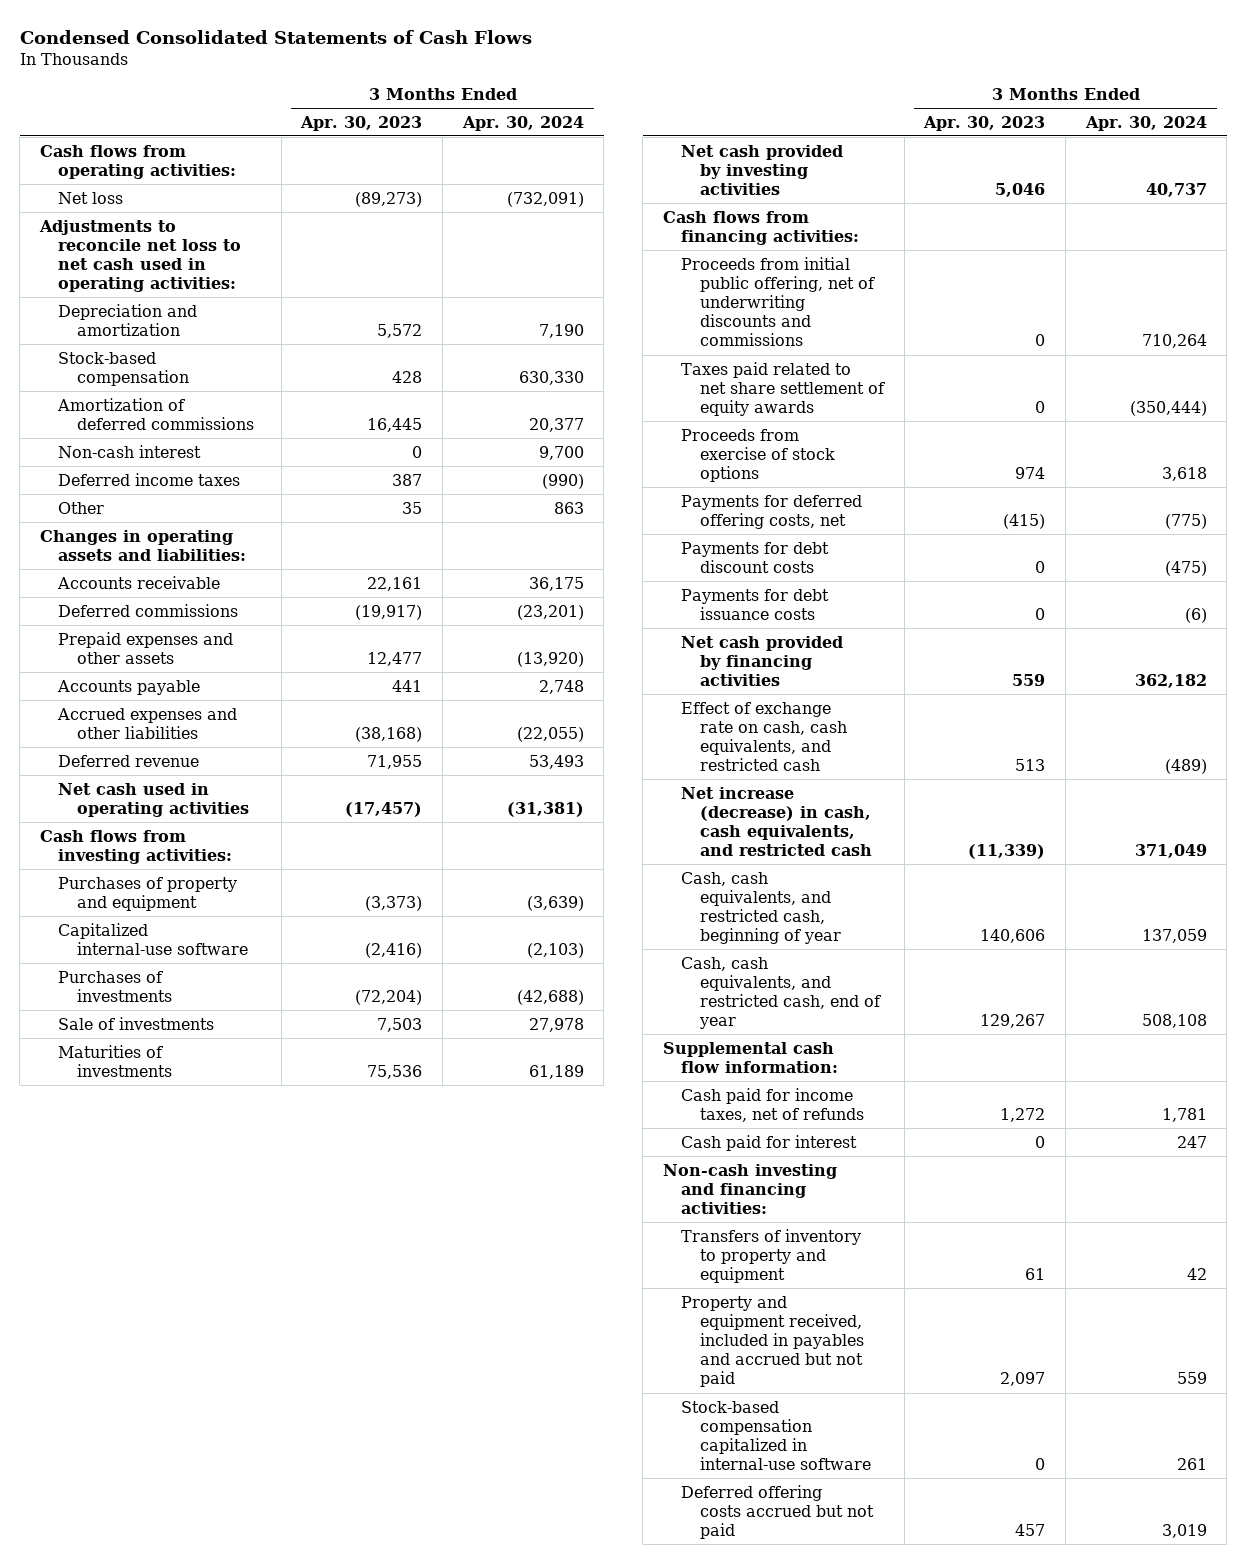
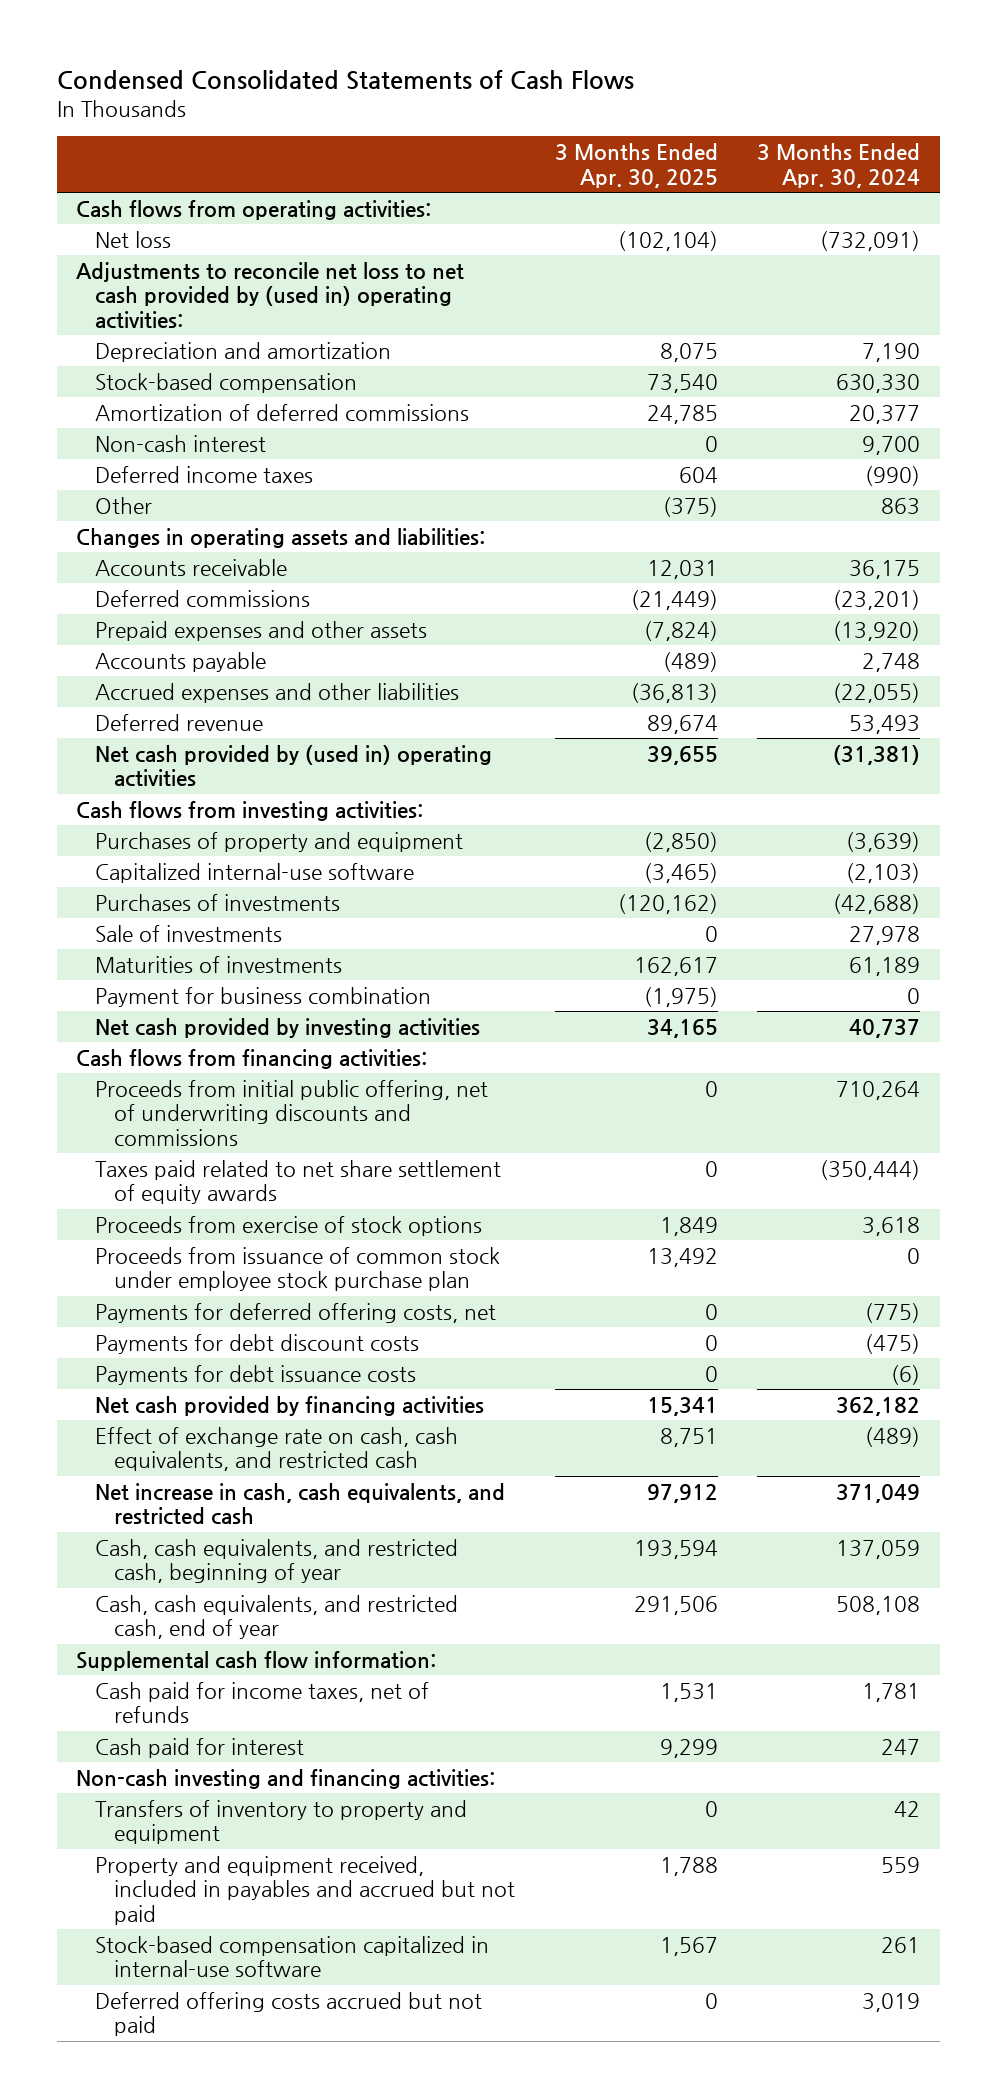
[300,115,423,131] Apr. 30, 2023 -> none
none -> [554,143,718,188] 3 Months Ended Apr. 30, 2025
[38,219,242,293] Adjustments to reconcile net loss to net cash used in operating activities: -> [76,261,465,329] Adjustments to reconcile net loss to net cash provided by (used in) operating activities:
[58,782,250,817] Net cash used in operating activities -> [95,744,493,788] Net cash provided by (used in) operating activities
none -> [95,986,432,1007] Payment for business combination
none -> [95,1246,501,1292] Proceeds from issuance of common stock under employee stock purchase plan
[681,786,873,857] Net increase (decrease) in cash, cash equivalents, and restricted cash -> [95,1482,506,1526] Net increase in cash, cash equivalents, and restricted cash

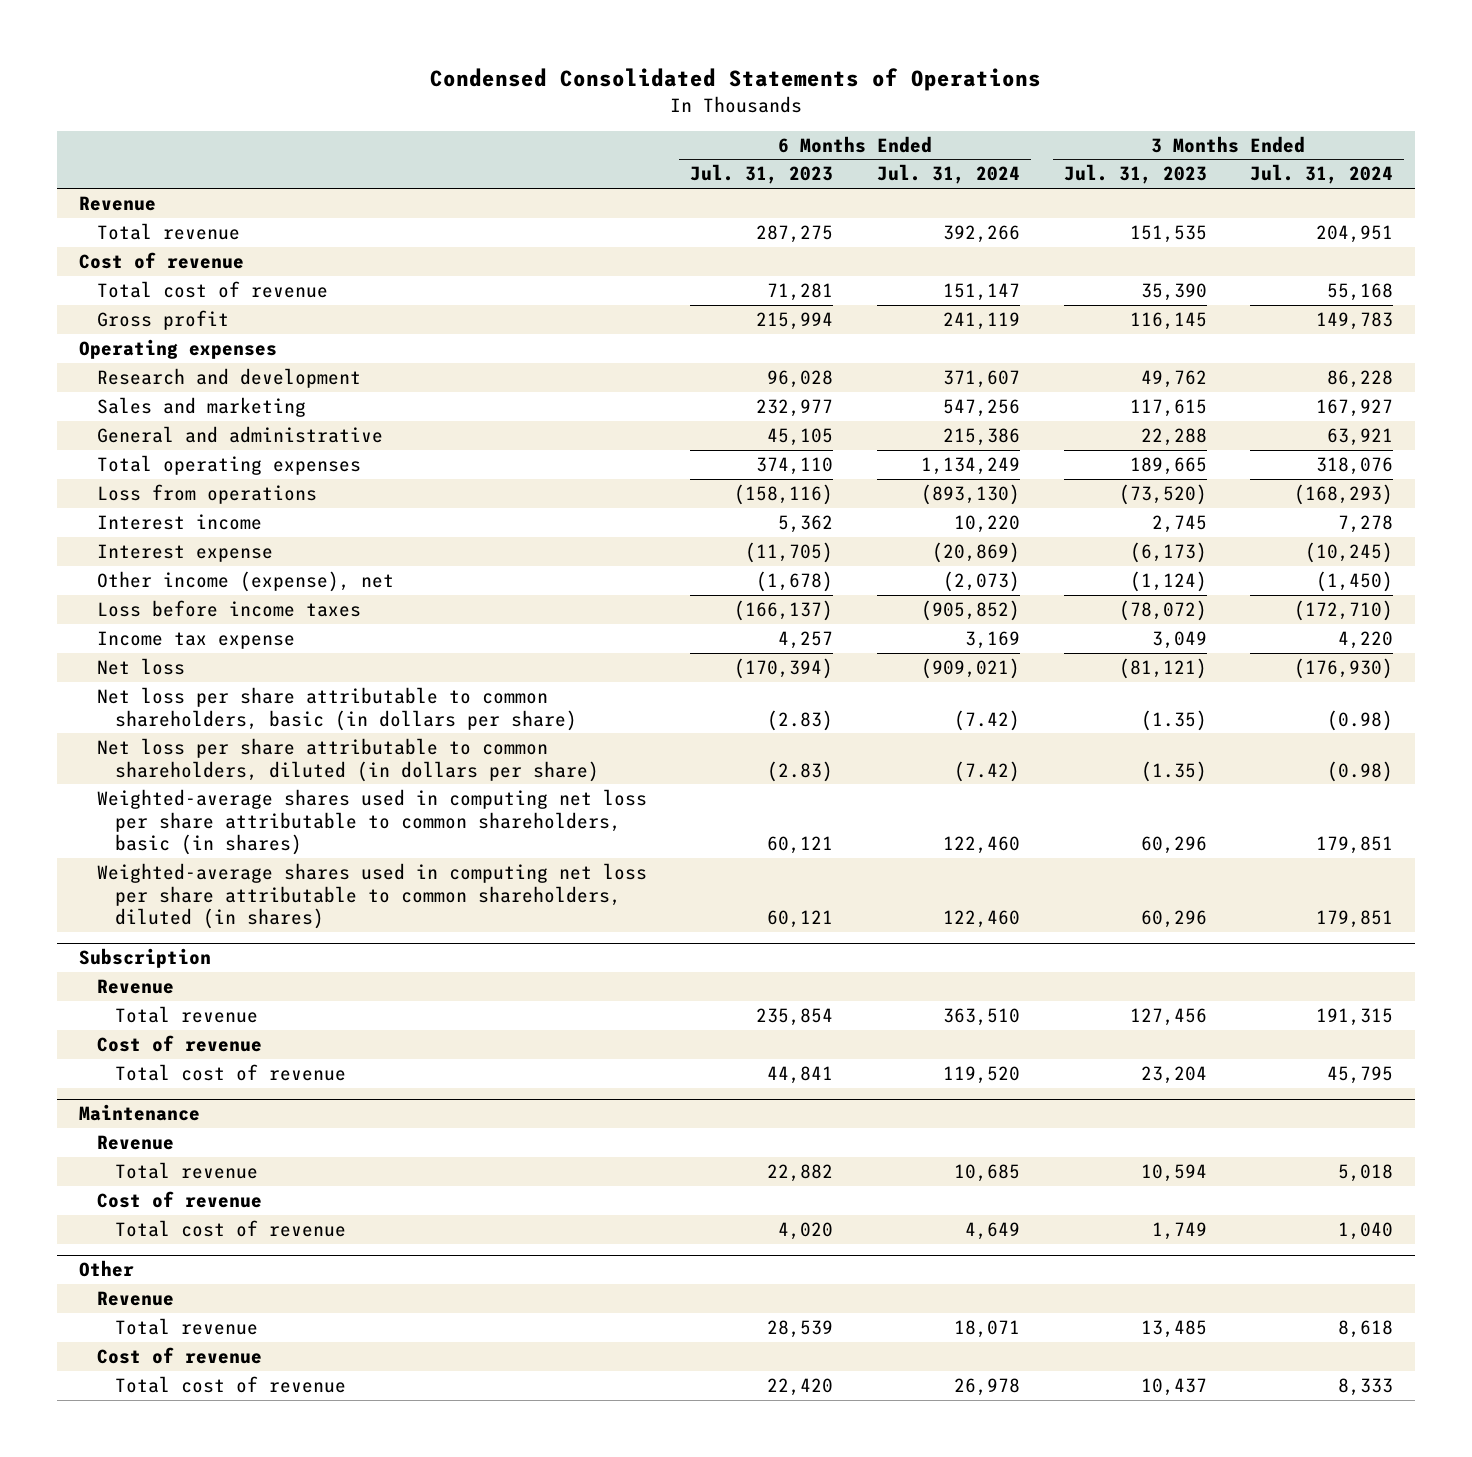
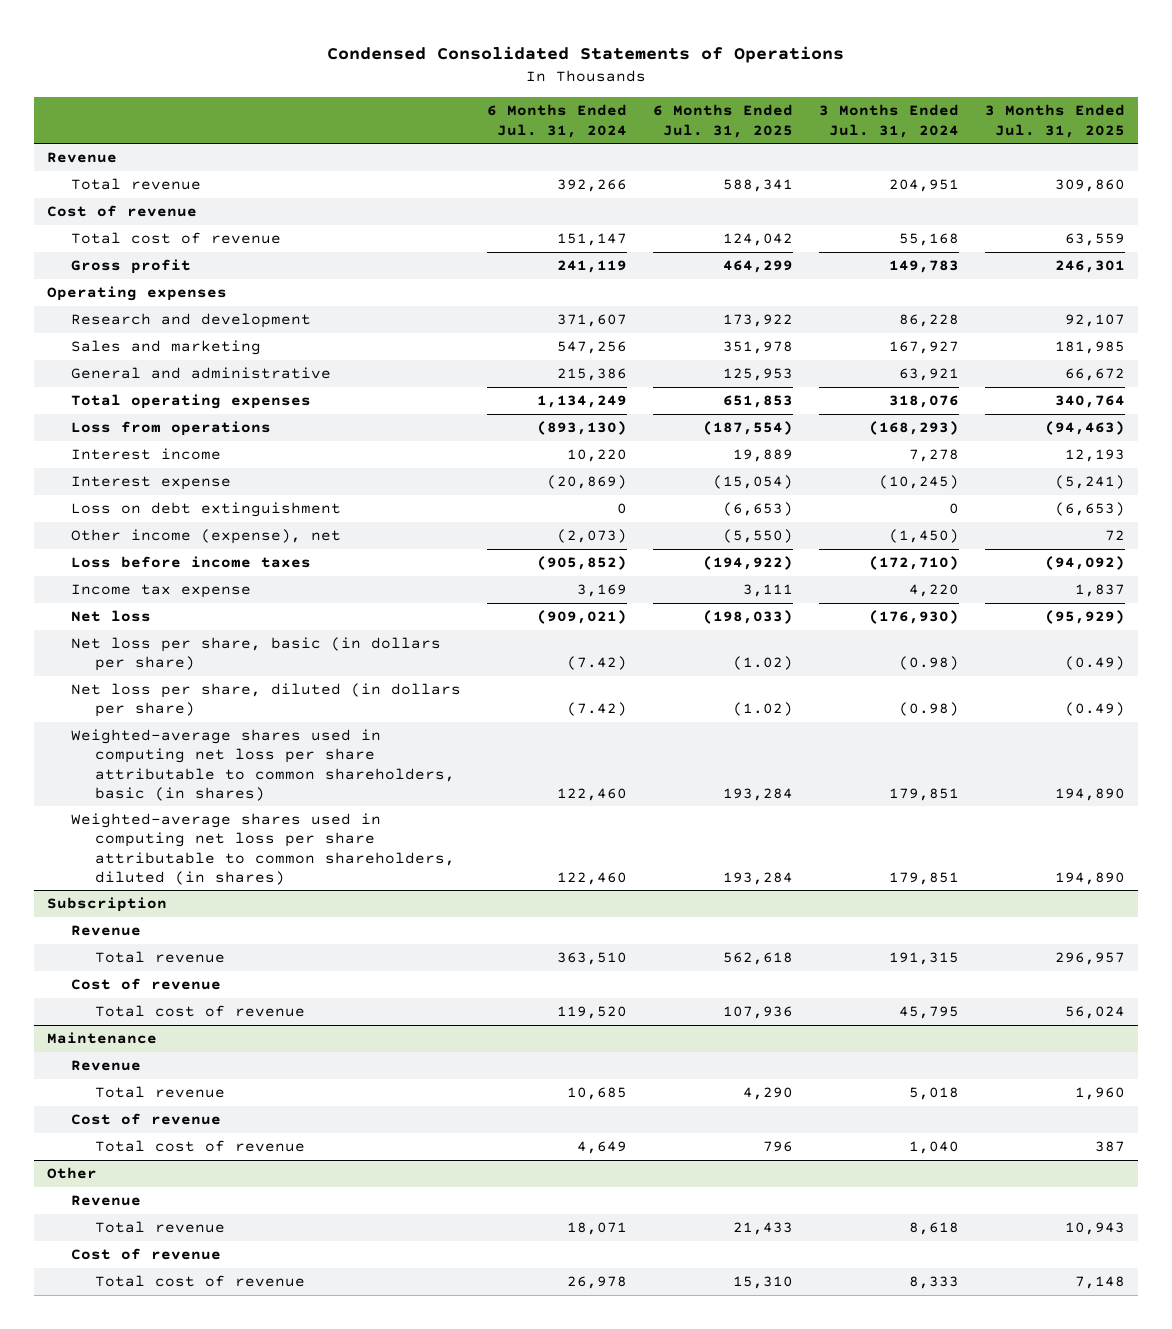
[690,164,834,185] Jul. 31, 2023 -> none
[1063,164,1207,185] Jul. 31, 2023 -> none
none -> [652,104,793,138] 6 Months Ended Jul. 31, 2025
none -> [984,104,1125,138] 3 Months Ended Jul. 31, 2025
none -> [70,502,341,518] Loss on debt extinguishment
[96,686,577,731] Net loss per share attributable to common shareholders, basic (in dollars per share) -> [70,637,441,672] Net loss per share, basic (in dollars per share)
[96,737,599,782] Net loss per share attributable to common shareholders, diluted (in dollars per share) -> [70,683,461,718] Net loss per share, diluted (in dollars per share)

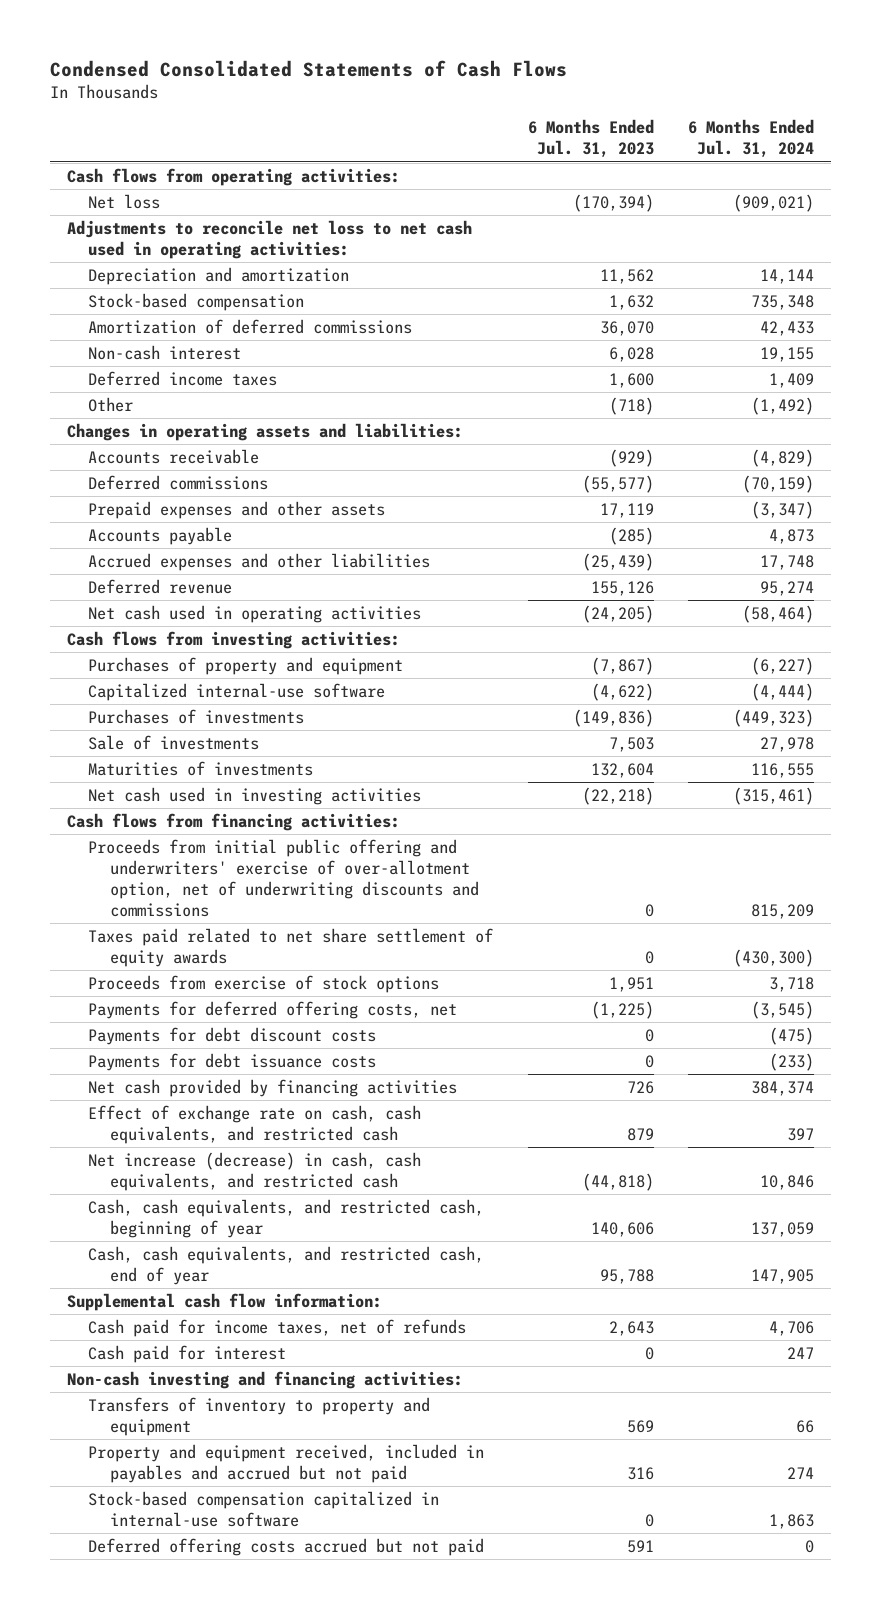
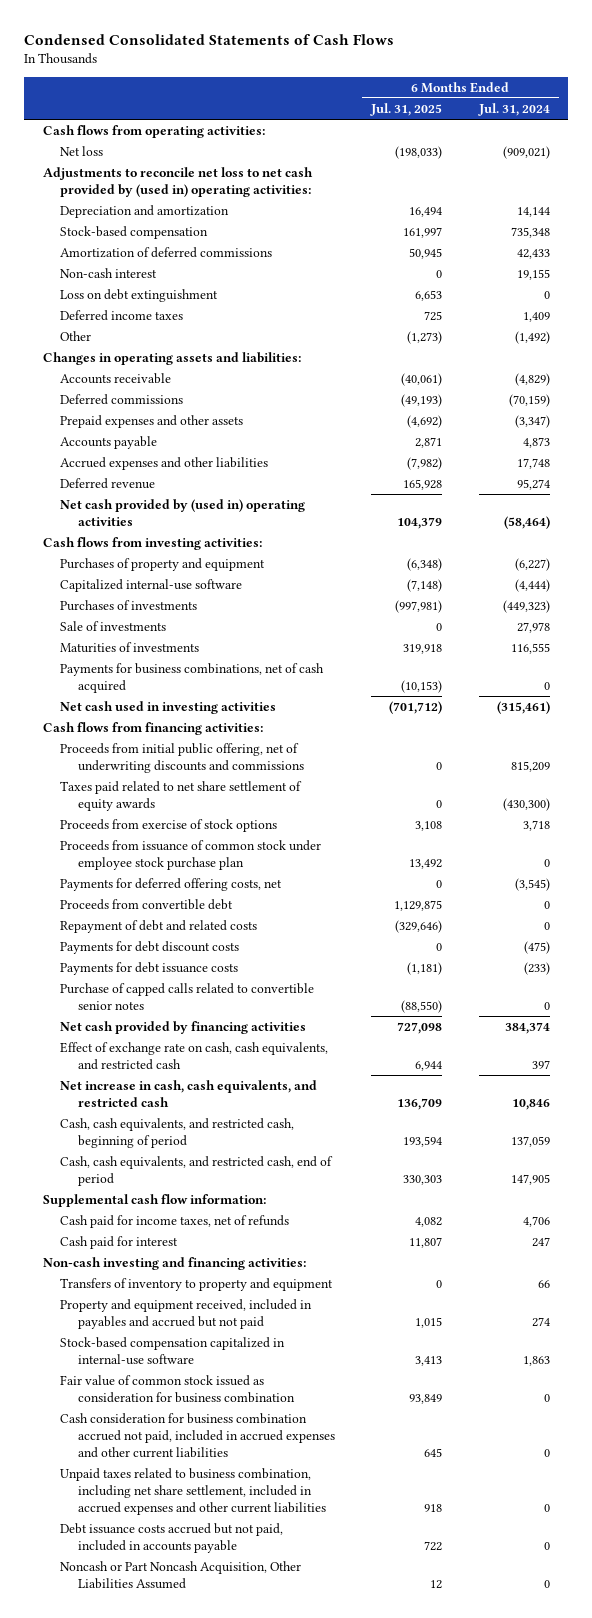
[527,119,654,159] 6 Months Ended Jul. 31, 2023 -> none
none -> [370,102,443,116] Jul. 31, 2025
[67,219,473,259] Adjustments to reconcile net loss to net cash used in operating activities: -> [42,166,313,197] Adjustments to reconcile net loss to net cash provided by (used in) operating activities:
none -> [60,288,219,302] Loss on debt extinguishment
[88,604,422,623] Net cash used in operating activities -> [60,498,306,526] Net cash provided by (used in) operating activities
none -> [60,662,325,693] Payments for business combinations, net of cash acquired
[88,838,479,918] Proceeds from initial public offering and underwriters' exercise of over-allotment option, net of underwriting discounts and commissions -> [60,742,304,773] Proceeds from initial public offering, net of underwriting discounts and commissions
none -> [60,839,322,870] Proceeds from issuance of common stock under employee stock purchase plan
none -> [60,898,234,910] Proceeds from convertible debt
none -> [60,919,258,933] Repayment of debt and related costs
none -> [60,982,315,1010] Purchase of capped calls related to convertible senior notes
[88,1151,422,1191] Net increase (decrease) in cash, cash equivalents, and restricted cash -> [60,1079,318,1107] Net increase in cash, cash equivalents, and restricted cash
[88,1198,485,1238] Cash, cash equivalents, and restricted cash, beginning of year -> [60,1117,295,1148] Cash, cash equivalents, and restricted cash, beginning of period
[88,1245,485,1285] Cash, cash equivalents, and restricted cash, end of year -> [60,1155,334,1186] Cash, cash equivalents, and restricted cash, end of period
[88,1537,485,1556] Deferred offering costs accrued but not paid -> none
none -> [60,1374,295,1403] Fair value of common stock issued as consideration for business combination
none -> [60,1412,335,1458] Cash consideration for business combination accrued not paid, included in accrued expenses and other current liabilities
none -> [60,1467,326,1515] Unpaid taxes related to business combination, including net share settlement, included in accrued expenses and other current liabilities
none -> [60,1522,284,1553] Debt issuance costs accrued but not paid, included in accounts payable
none -> [60,1560,302,1589] Noncash or Part Noncash Acquisition, Other Liabilities Assumed

